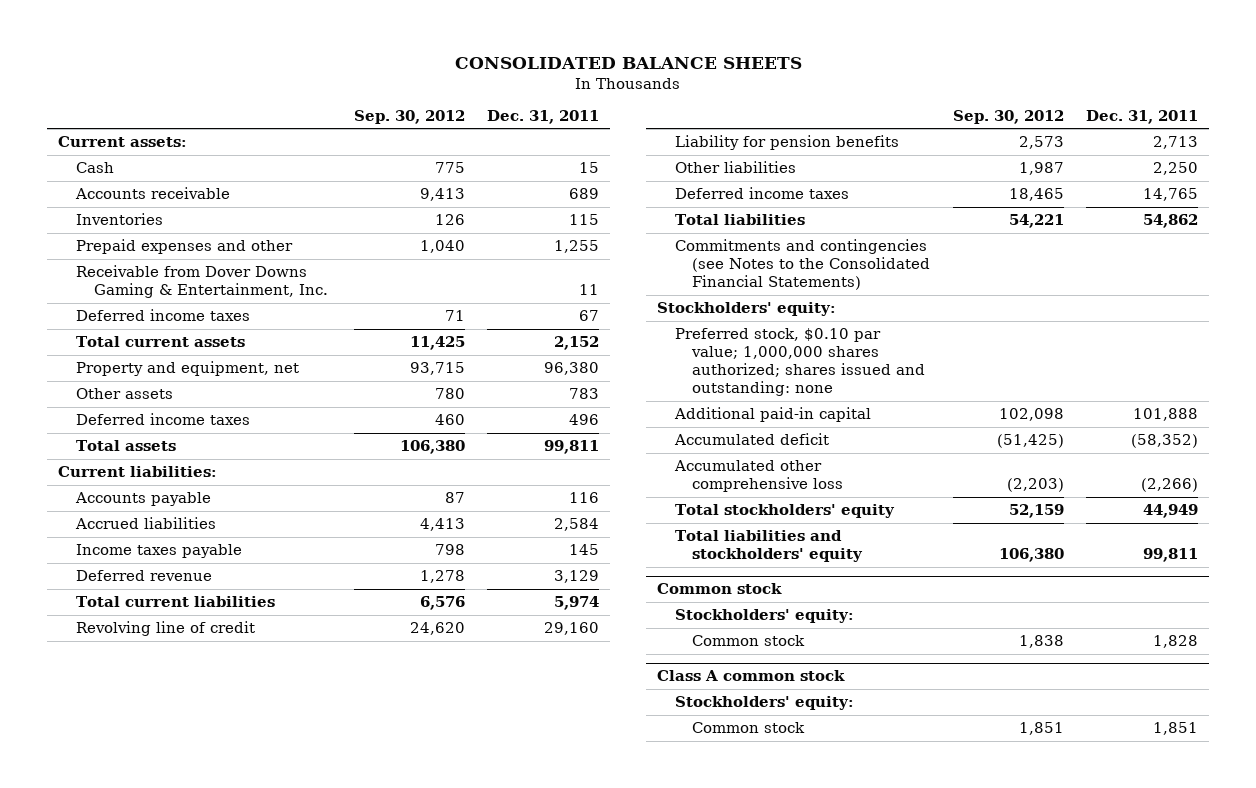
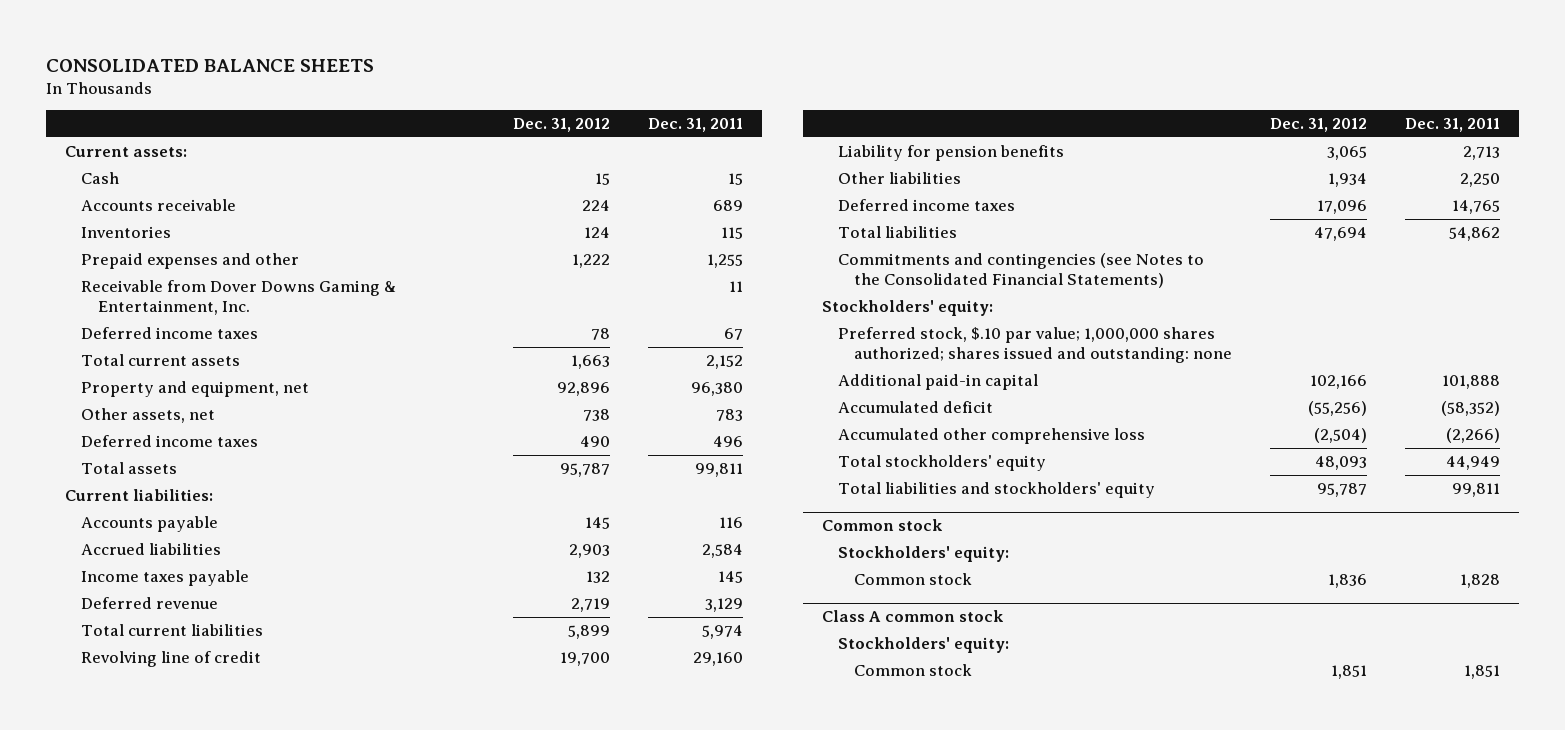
[353,109,465,124] Sep. 30, 2012 -> none
none -> [513,118,611,133] Dec. 31, 2012
[76,387,174,399] Other assets -> [81,407,216,423] Other assets, net
[674,327,926,397] Preferred stock, $0.10 par value; 1,000,000 shares authorized; shares issued and outstanding: none -> [838,326,1233,364] Preferred stock, $.10 par value; 1,000,000 shares authorized; shares issued and outstanding: none

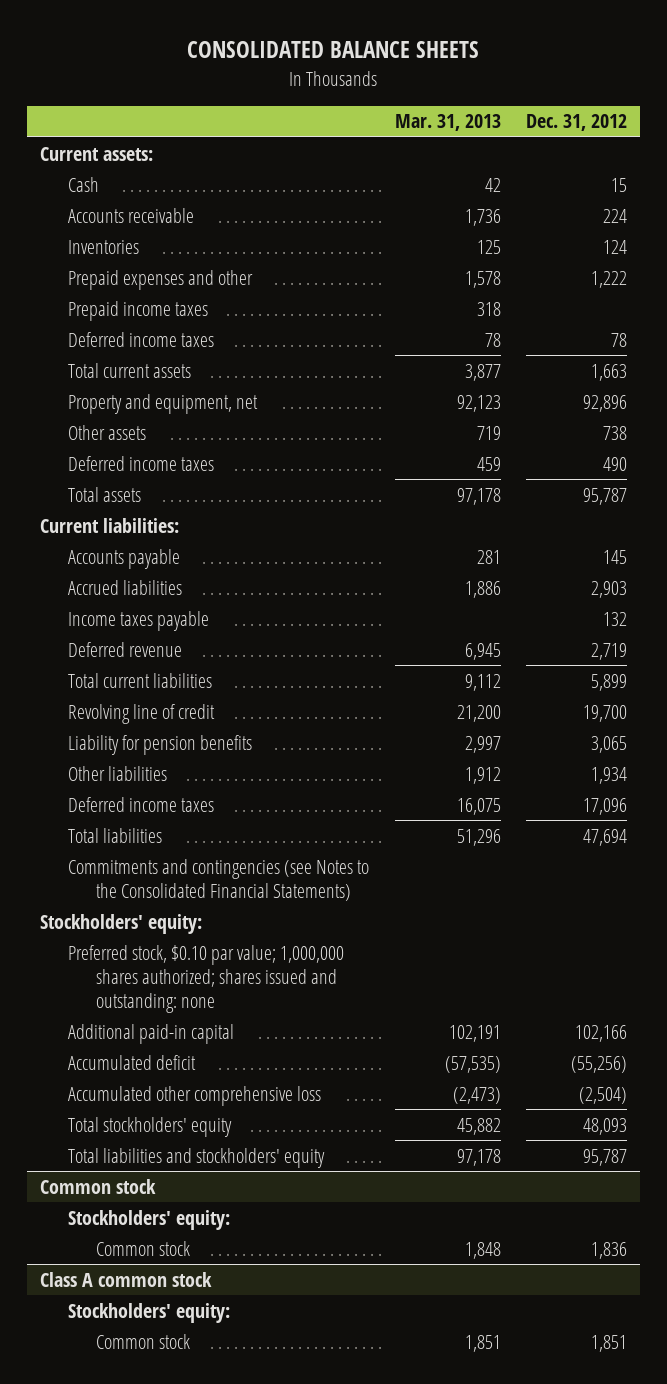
[648,118,744,133] Dec. 31, 2011 -> none
none -> [394,114,501,132] Mar. 31, 2013
[81,279,398,316] Receivable from Dover Downs Gaming & Entertainment, Inc. -> none
none -> [68,300,209,321] Prepaid income taxes
[81,407,216,423] Other assets, net -> [68,424,147,440] Other assets
[838,326,1233,364] Preferred stock, $.10 par value; 1,000,000 shares authorized; shares issued and outstanding: none -> [68,944,345,1013] Preferred stock, $0.10 par value; 1,000,000 shares authorized; shares issued and outstanding: none

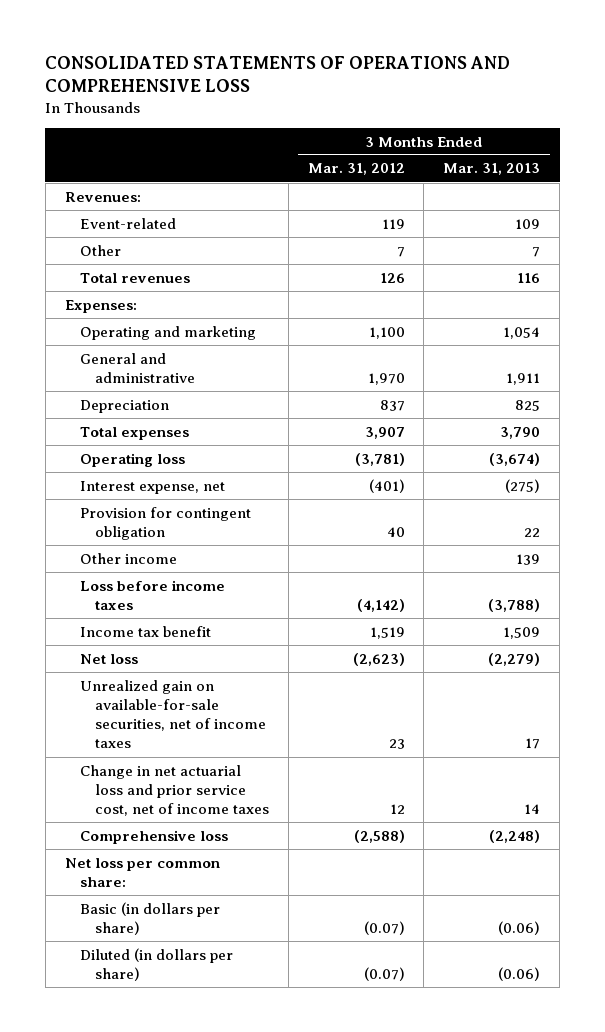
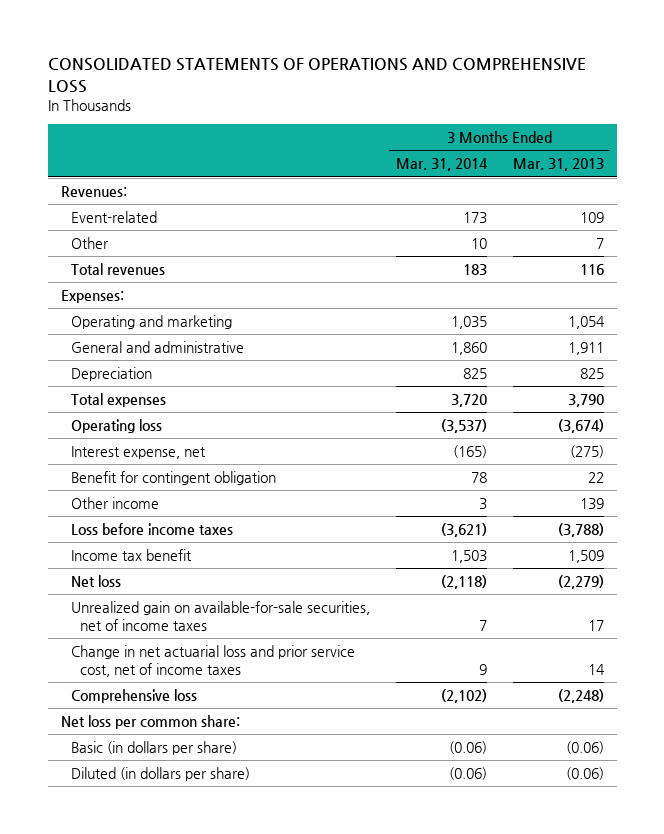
[307,163,405,176] Mar. 31, 2012 -> none
none -> [395,158,488,172] Mar. 31, 2014
[79,506,251,540] Provision for contingent obligation -> [70,471,276,486] Benefit for contingent obligation

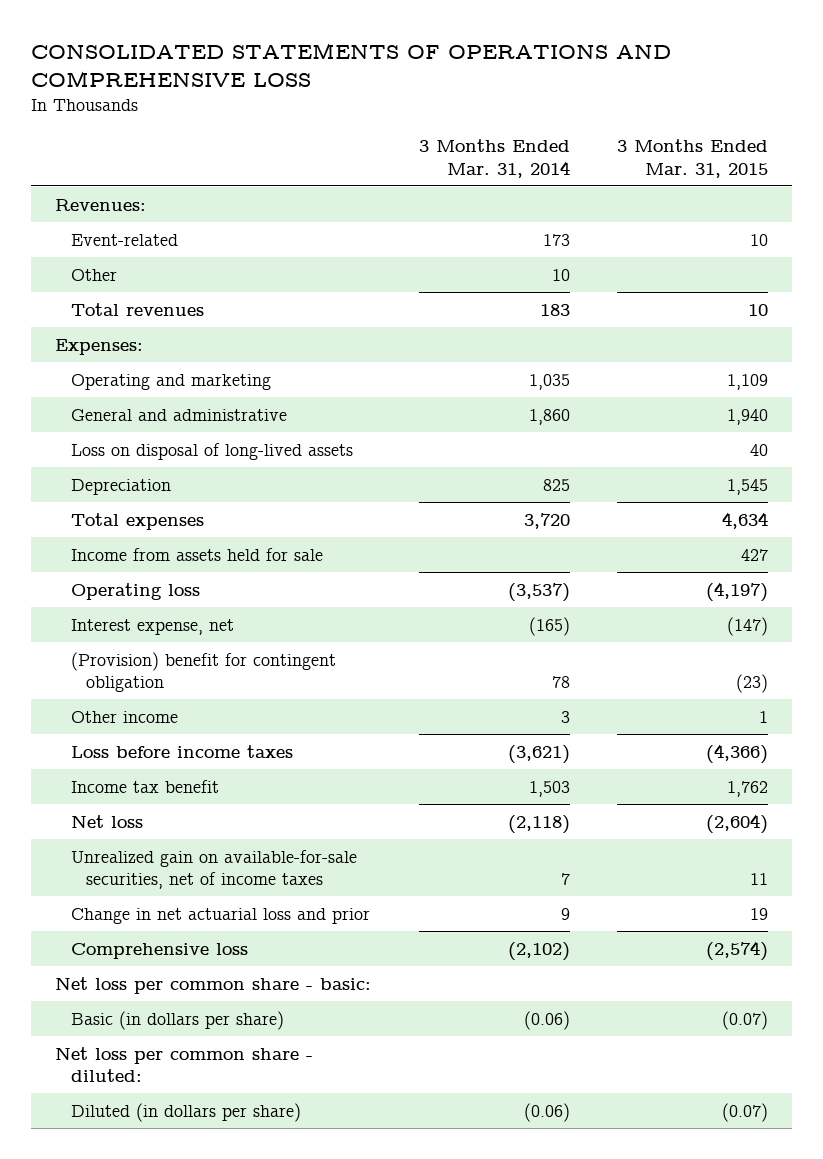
[512,158,604,172] Mar. 31, 2013 -> none
none -> [617,139,769,178] 3 Months Ended Mar. 31, 2015
none -> [70,442,353,460] Loss on disposal of long-lived assets
none -> [70,547,323,561] Income from assets held for sale
[70,471,276,486] Benefit for contingent obligation -> [70,651,336,693] (Provision) benefit for contingent obligation
[70,645,355,678] Change in net actuarial loss and prior service cost, net of income taxes -> [70,907,370,924] Change in net actuarial loss and prior
[60,715,240,730] Net loss per common share: -> [55,976,372,994] Net loss per common share - basic:
none -> [55,1046,314,1083] Net loss per common share - diluted:

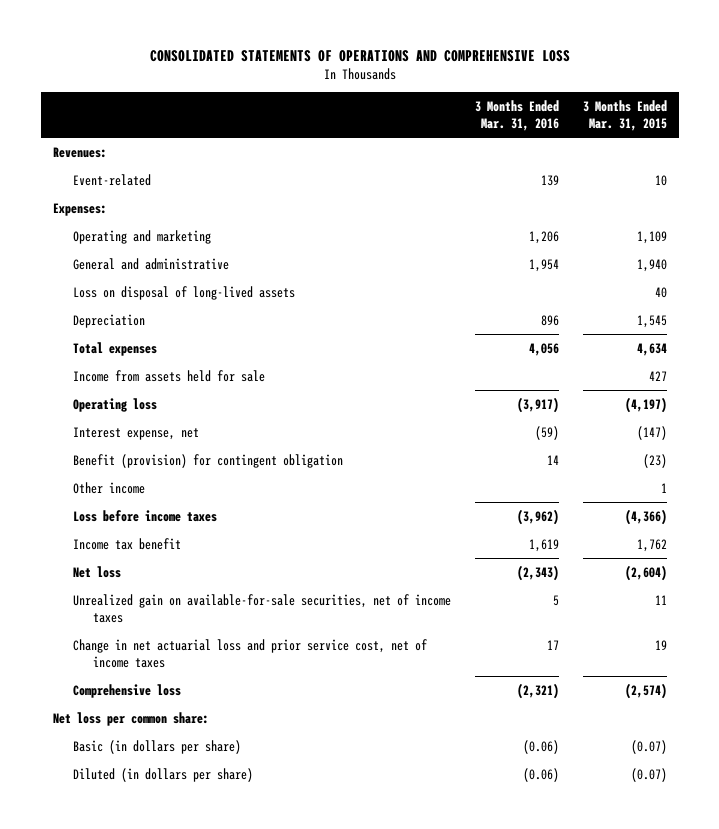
[418,139,570,178] 3 Months Ended Mar. 31, 2014 -> none
none -> [474,100,559,132] 3 Months Ended Mar. 31, 2016
[70,268,117,281] Other -> none
[70,302,204,316] Total revenues -> none
[70,651,336,693] (Provision) benefit for contingent obligation -> [72,453,343,468] Benefit (provision) for contingent obligation
[70,907,370,924] Change in net actuarial loss and prior -> [72,638,427,668] Change in net actuarial loss and prior service cost, net of income taxes
[55,976,372,994] Net loss per common share - basic: -> [52,711,209,726] Net loss per common share:
[55,1046,314,1083] Net loss per common share - diluted: -> none

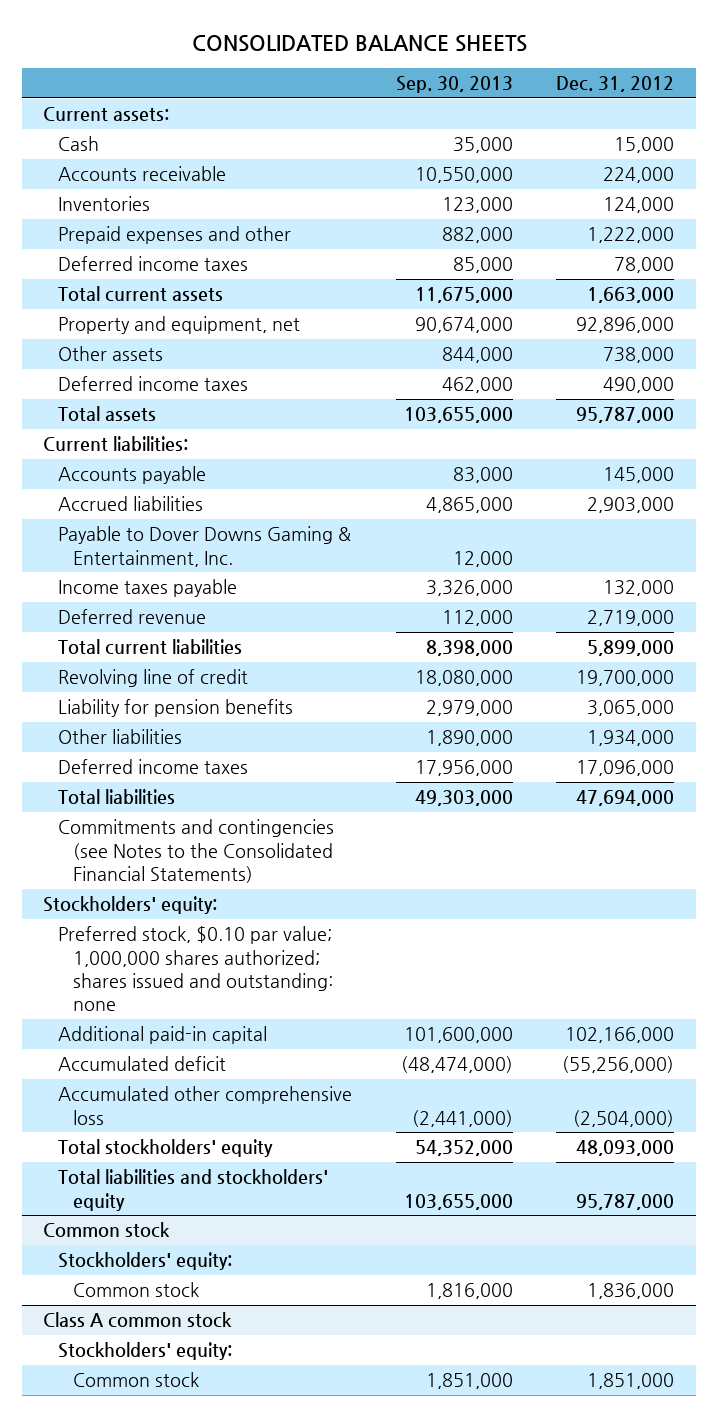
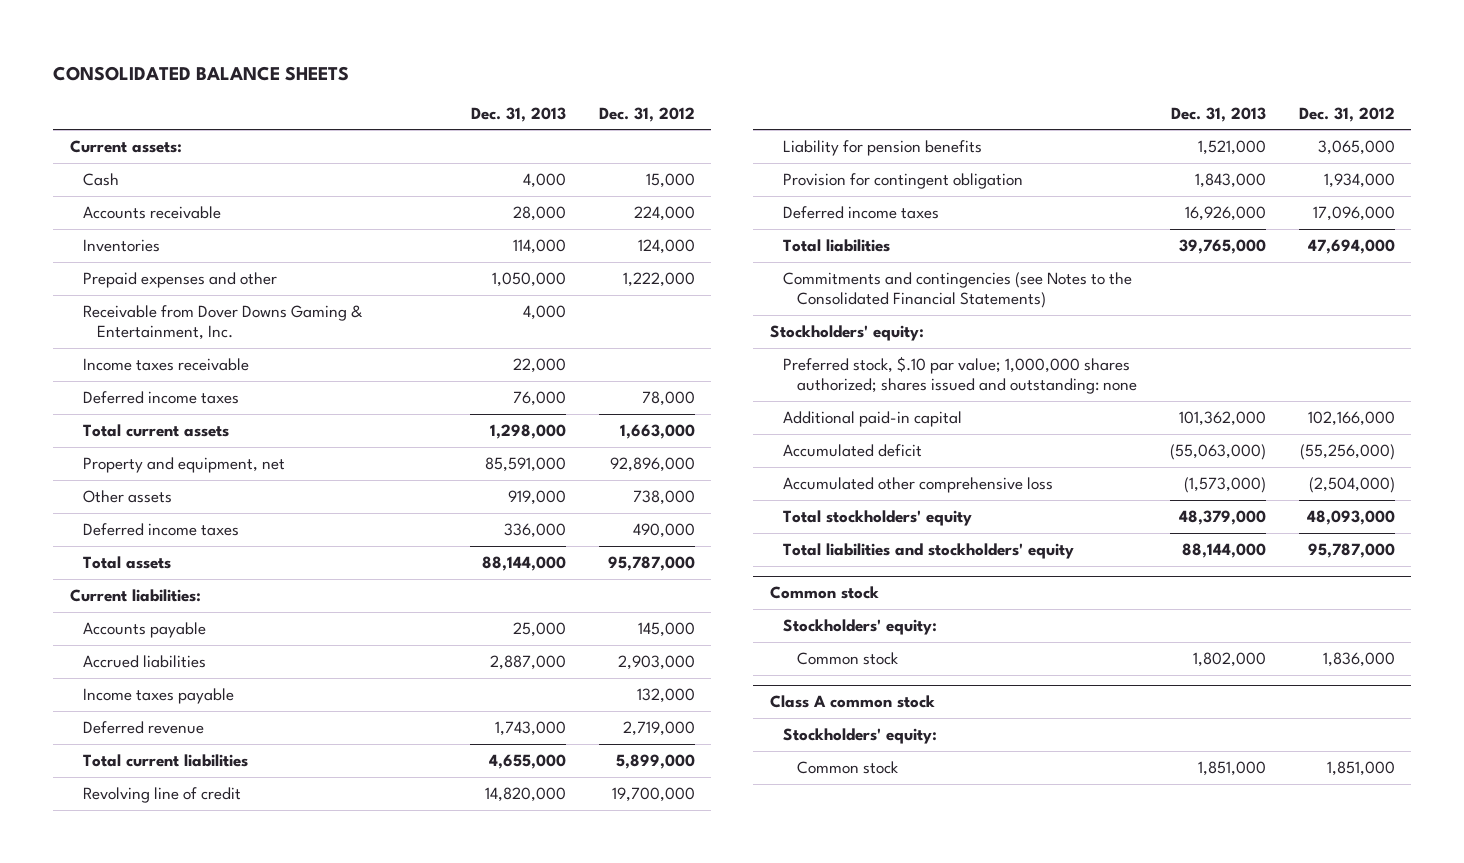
[395,75,513,93] Sep. 30, 2013 -> none
none -> [470,106,566,122] Dec. 31, 2013
none -> [83,305,364,341] Receivable from Dover Downs Gaming & Entertainment, Inc.
none -> [83,358,250,372] Income taxes receivable
[58,526,352,567] Payable to Dover Downs Gaming & Entertainment, Inc. -> none
[58,729,183,745] Other liabilities -> [783,173,1024,190] Provision for contingent obligation
[58,926,333,1012] Preferred stock, $0.10 par value; 1,000,000 shares authorized; shares issued and outstanding: none -> [783,356,1138,395] Preferred stock, $.10 par value; 1,000,000 shares authorized; shares issued and outstanding: none

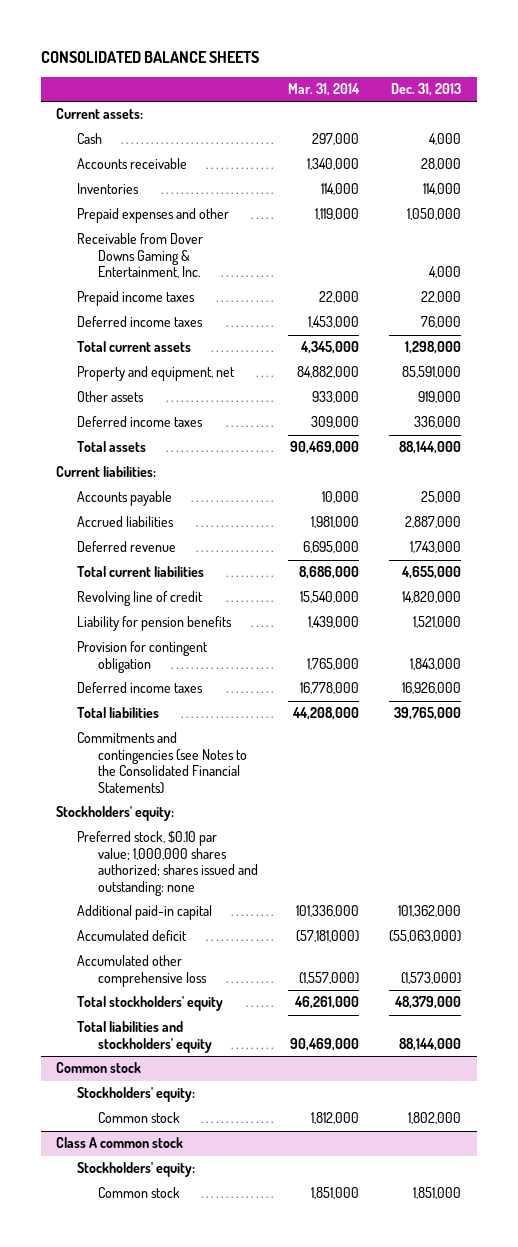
[598,106,695,122] Dec. 31, 2012 -> none
none -> [288,83,361,97] Mar. 31, 2014
[83,358,250,372] Income taxes receivable -> [77,291,196,307] Prepaid income taxes
[83,688,235,705] Income taxes payable -> none
[783,356,1138,395] Preferred stock, $.10 par value; 1,000,000 shares authorized; shares issued and outstanding: none -> [77,831,258,897] Preferred stock, $0.10 par value; 1,000,000 shares authorized; shares issued and outstanding: none

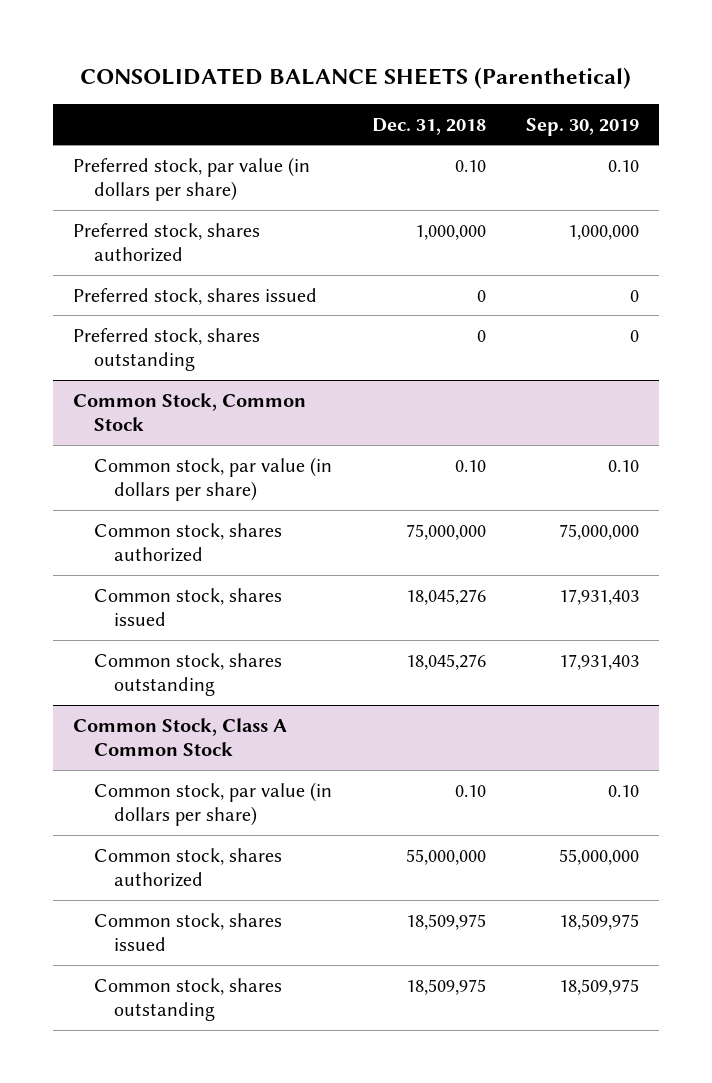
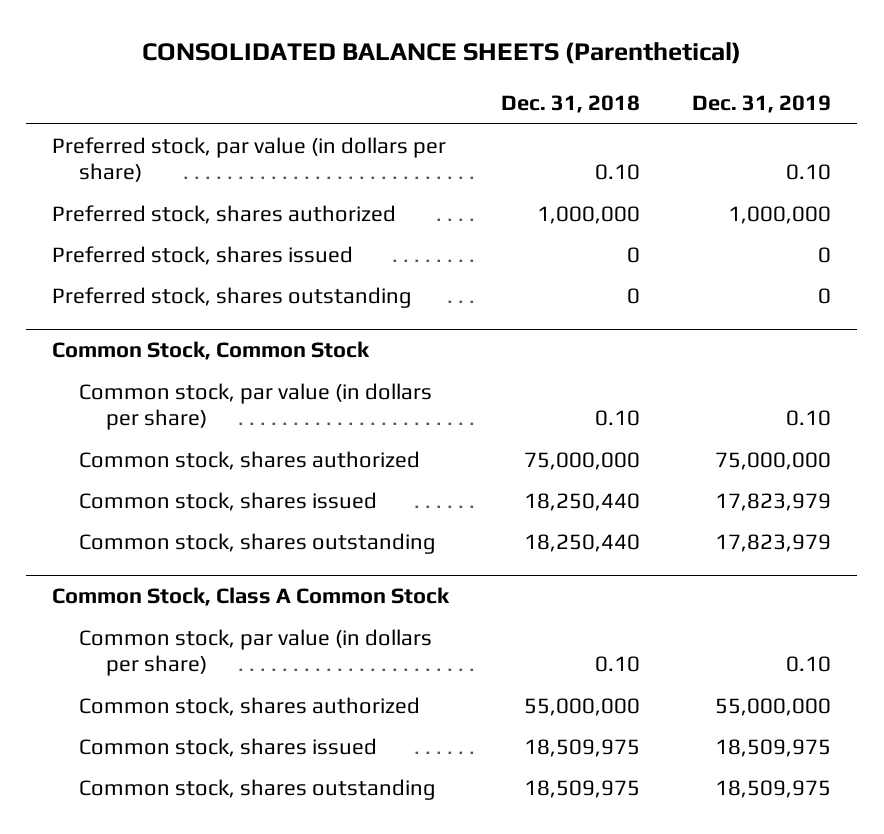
[526,117,640,136] Sep. 30, 2019 -> none
none -> [692,95,832,114] Dec. 31, 2019
[405,588,486,605] 18,045,276 -> [524,492,641,511] 18,250,440
[405,653,486,670] 18,045,276 -> [524,533,641,552] 18,250,440

